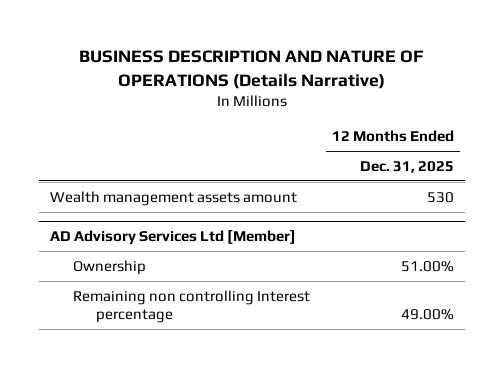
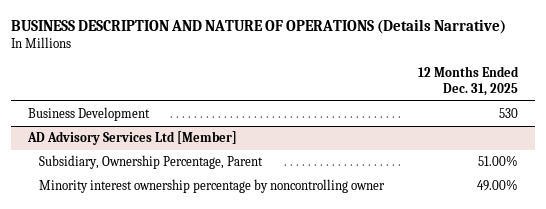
[49,190,297,206] Wealth management assets amount -> [27,107,150,122] Business Development
[72,259,146,275] Ownership -> [39,155,264,170] Subsidiary, Ownership Percentage, Parent
[72,289,310,324] Remaining non controlling Interest percentage -> [39,179,386,194] Minority interest ownership percentage by noncontrolling owner

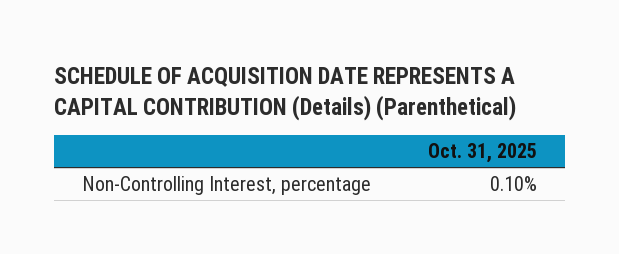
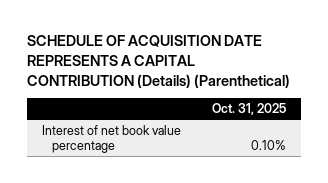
[81,176,371,196] Non-Controlling Interest, percentage -> [42,125,182,154] Interest of net book value percentage

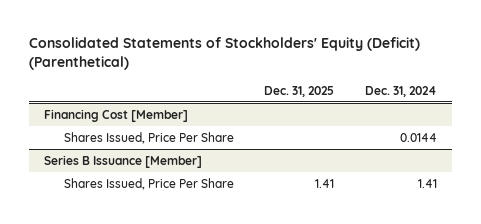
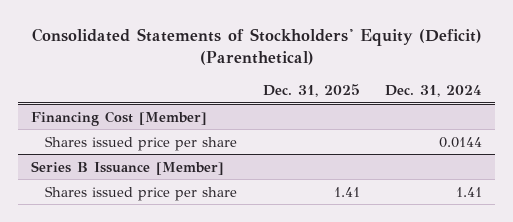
[63,131,234,144] Shares Issued, Price Per Share -> [44,135,237,151] Shares issued price per share
[63,177,234,190] Shares Issued, Price Per Share -> [44,185,237,201] Shares issued price per share

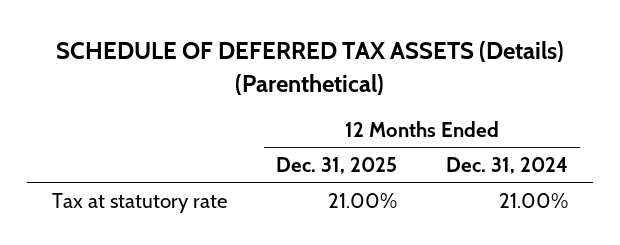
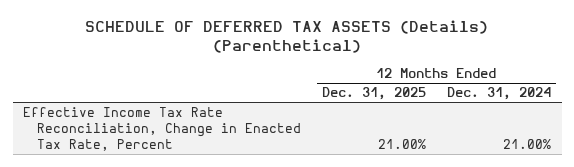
[51,192,228,213] Tax at statutory rate -> [23,107,301,151] Effective Income Tax Rate Reconciliation, Change in Enacted Tax Rate, Percent

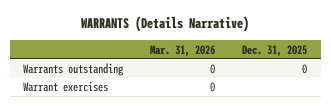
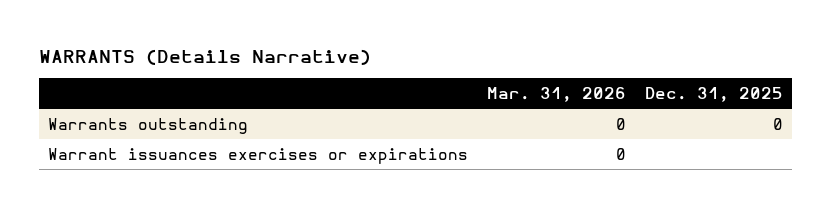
[23,81,109,93] Warrant exercises -> [48,147,469,164] Warrant issuances exercises or expirations

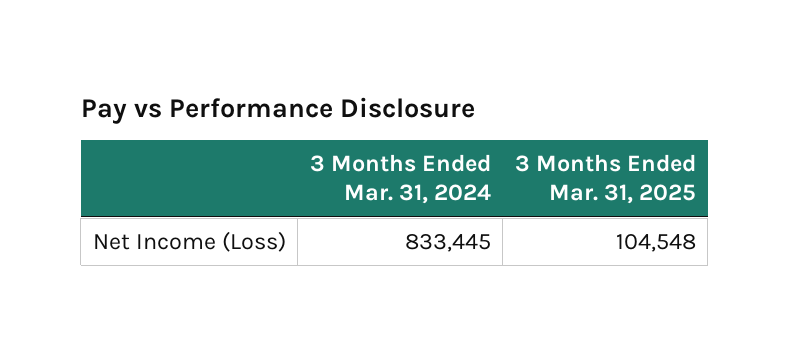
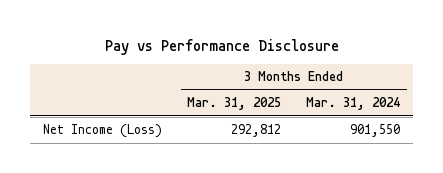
[404,233,491,252] 833,445 -> [350,124,401,138] 901,550
[615,233,696,252] 104,548 -> [231,124,282,138] 292,812

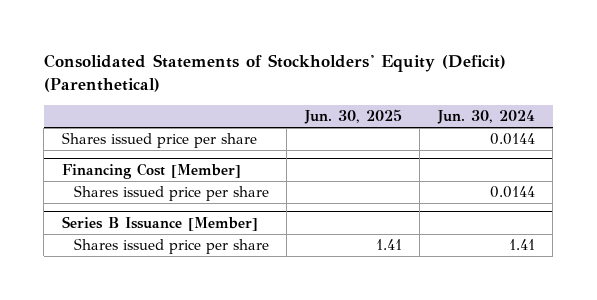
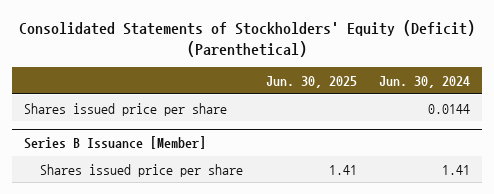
[61,163,241,180] Financing Cost [Member] -> none
[73,185,269,202] Shares issued price per share -> none

